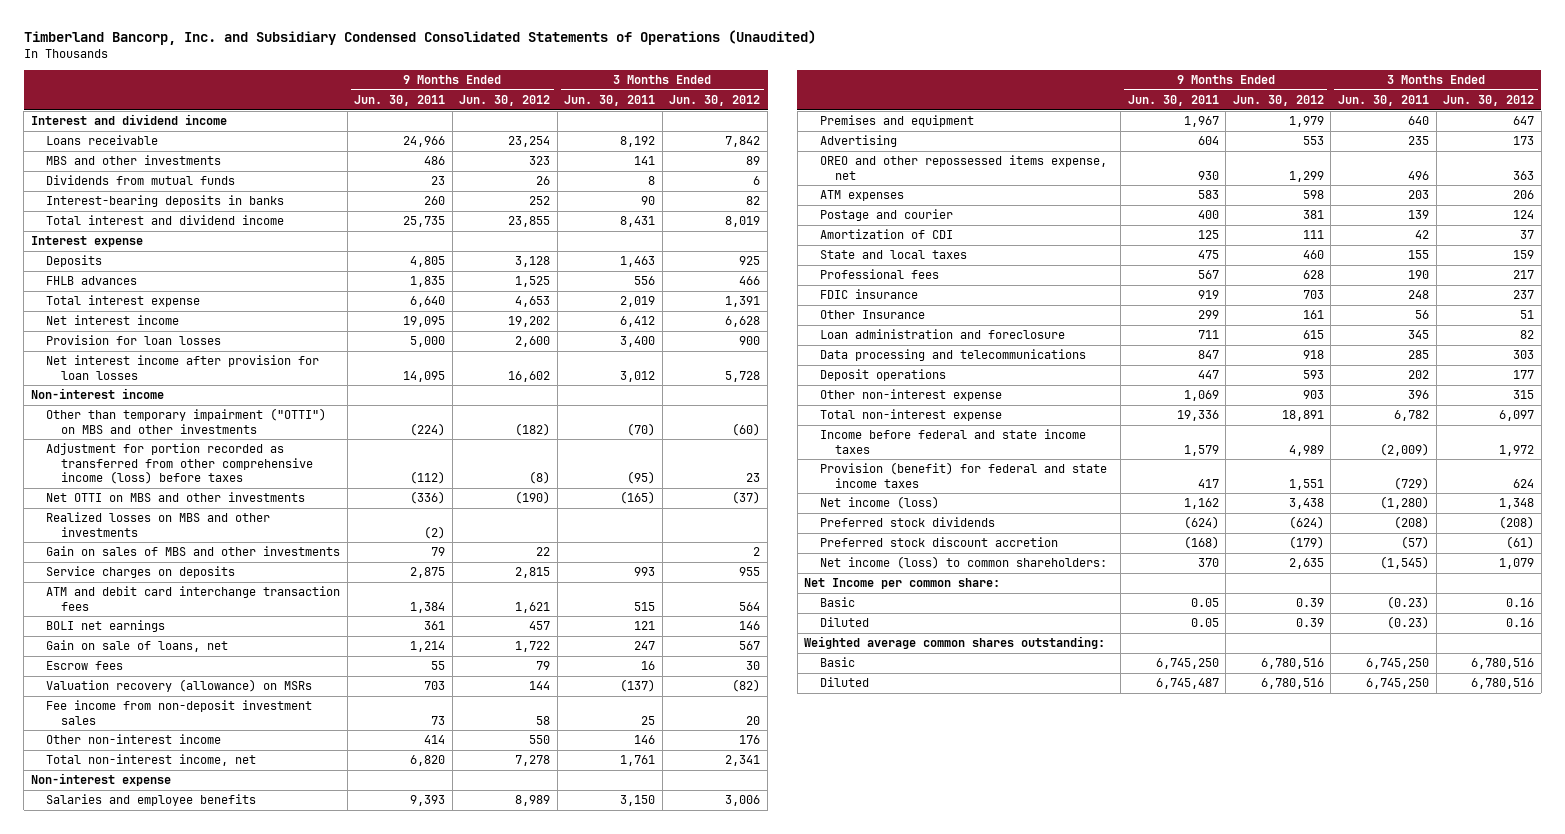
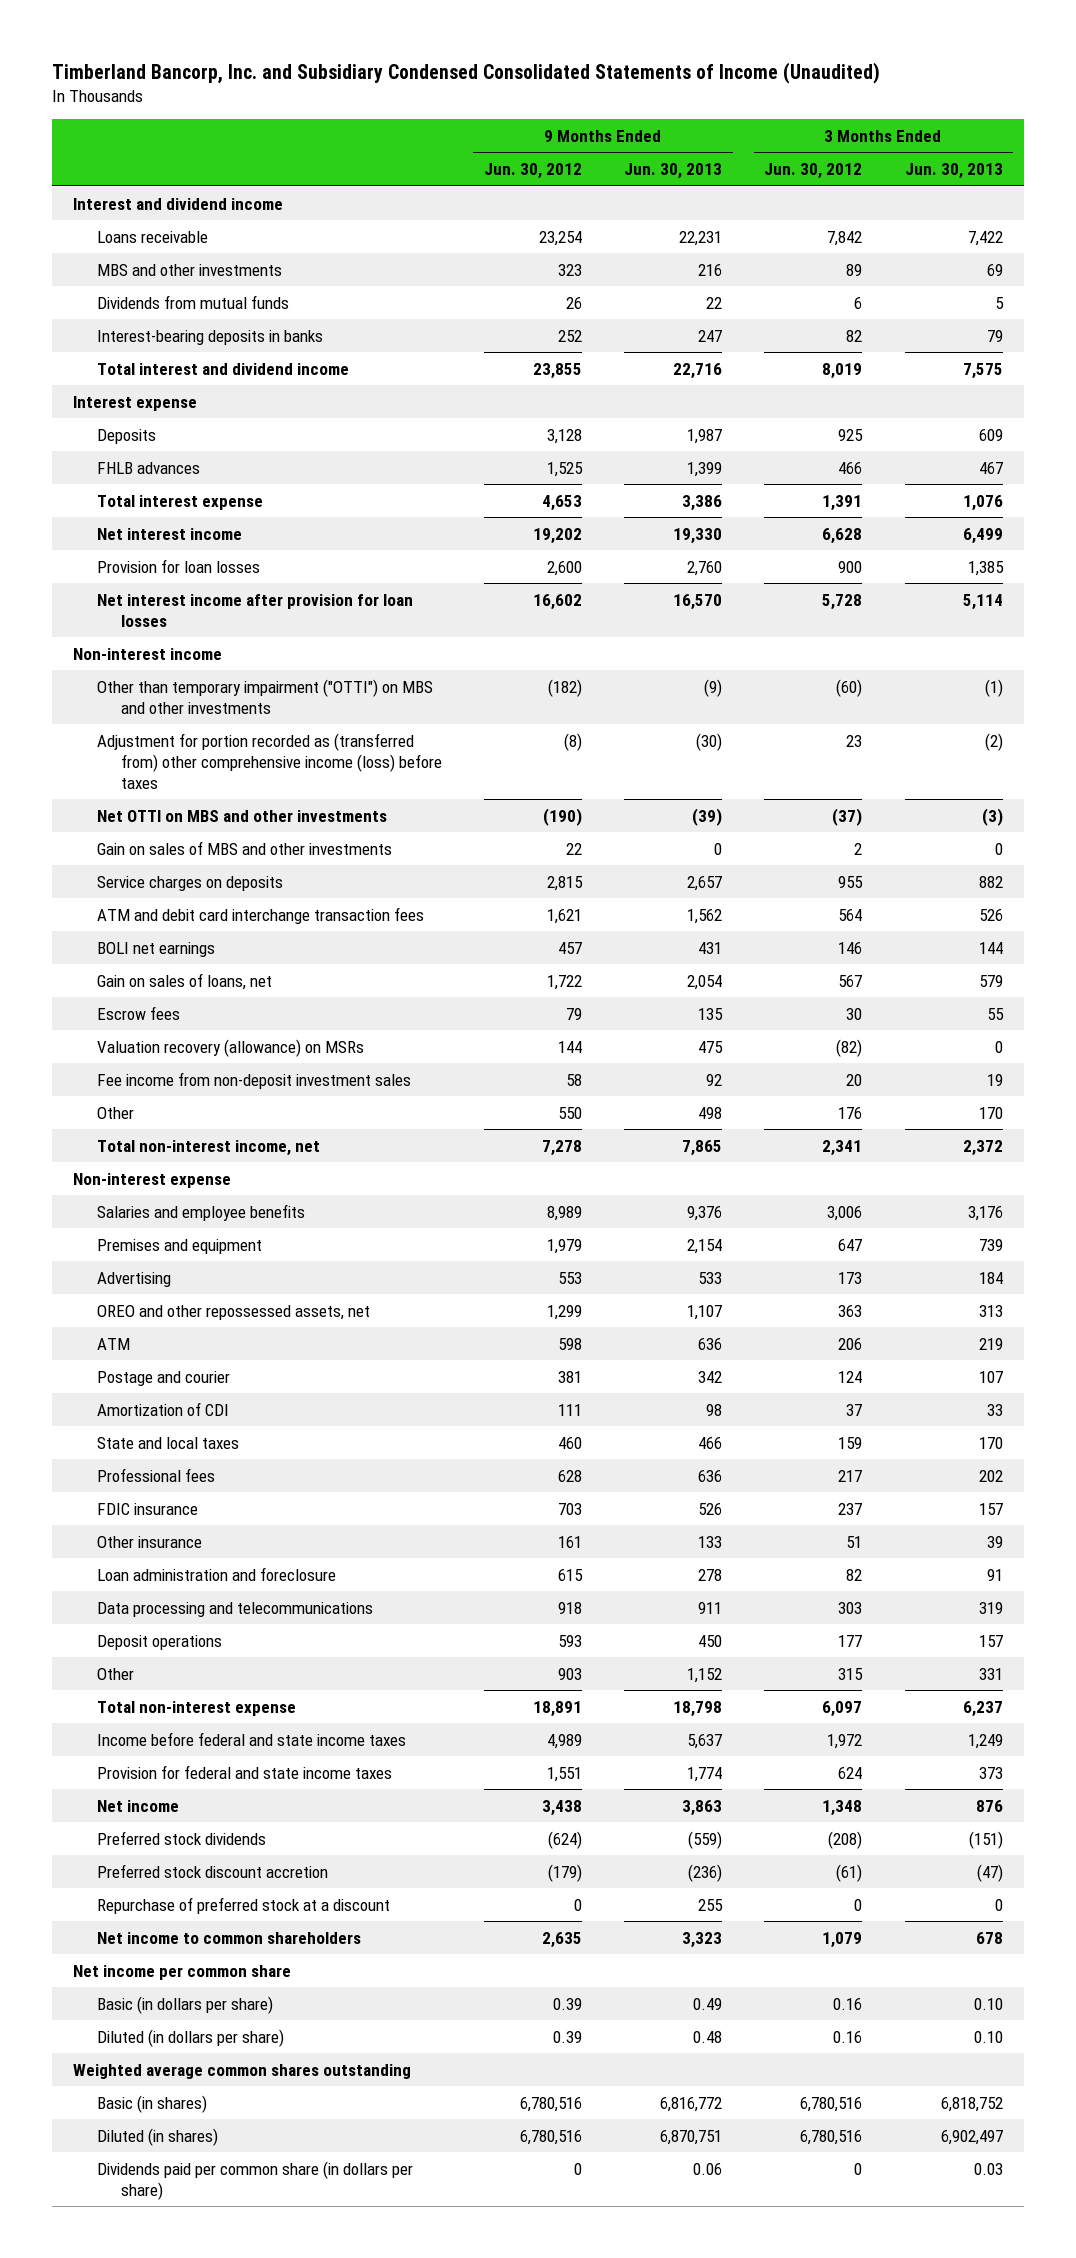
[23,29,816,45] Timberland Bancorp, Inc. and Subsidiary Condensed Consolidated Statements of Operations (Unaudited) -> [52,61,881,84] Timberland Bancorp, Inc. and Subsidiary Condensed Consolidated Statements of Income (Unaudited)
[354,95,446,107] Jun. 30, 2011 -> none
[564,95,656,107] Jun. 30, 2011 -> none
none -> [624,163,723,180] Jun. 30, 2013
none -> [904,163,1003,180] Jun. 30, 2013
[45,443,314,485] Adjustment for portion recorded as transferred from other comprehensive income (loss) before taxes -> [97,732,442,789] Adjustment for portion recorded as (transferred from) other comprehensive income (loss) before taxes
[45,512,270,537] Realized losses on MBS and other investments -> none
[45,640,228,653] Gain on sale of loans, net -> [97,972,273,990] Gain on sales of loans, net
[45,734,221,745] Other non-interest income -> [97,1106,135,1119] Other
[819,155,1107,180] OREO and other repossessed items expense, net -> [97,1304,371,1320] OREO and other repossessed assets, net
[819,190,904,202] ATM expenses -> [97,1337,131,1350] ATM
[819,310,925,320] Other Insurance -> [97,1535,203,1548] Other insurance
[819,389,1002,402] Other non-interest expense -> [97,1667,135,1680] Other
[819,462,1107,488] Provision (benefit) for federal and state income taxes -> [97,1764,393,1779] Provision for federal and state income taxes
[819,496,939,510] Net income (loss) -> [97,1799,180,1812] Net income
none -> [97,1896,391,1914] Repurchase of preferred stock at a discount
[819,556,1107,570] Net income (loss) to common shareholders: -> [97,1931,362,1944] Net income to common shareholders
[804,578,1001,590] Net Income per common share: -> [73,1964,292,1980] Net income per common share
[819,597,855,608] Basic -> [97,1995,274,2014] Basic (in dollars per share)
[819,617,869,628] Diluted -> [97,2028,285,2047] Diluted (in dollars per share)
[804,636,1106,650] Weighted average common shares outstanding: -> [73,2063,412,2079] Weighted average common shares outstanding
[819,657,855,668] Basic -> [97,2094,208,2113] Basic (in shares)
[819,677,869,688] Diluted -> [97,2127,219,2146] Diluted (in shares)
none -> [97,2160,414,2200] Dividends paid per common share (in dollars per share)

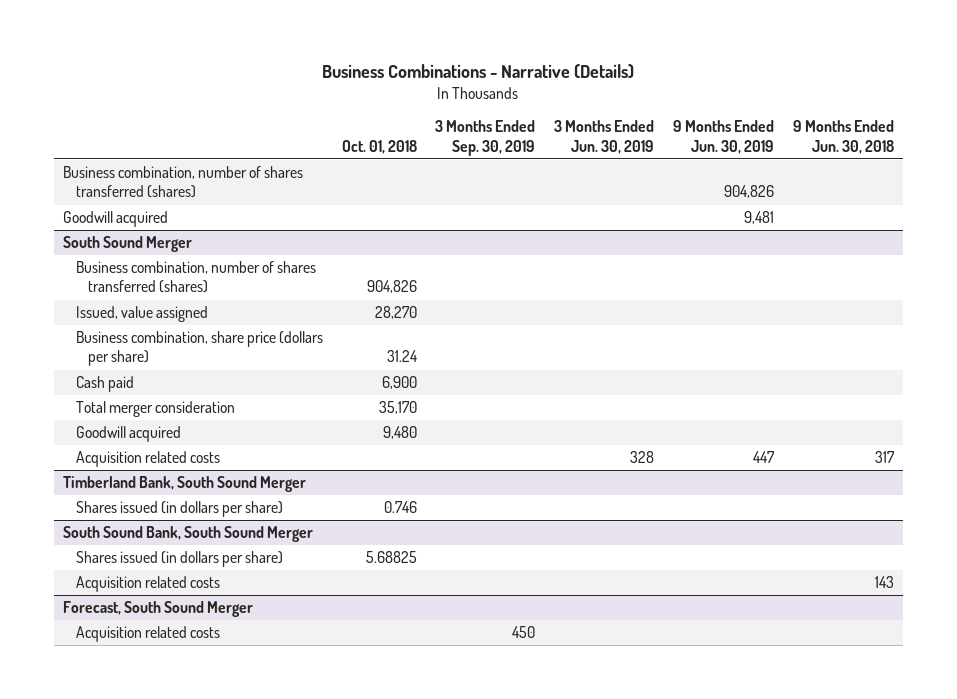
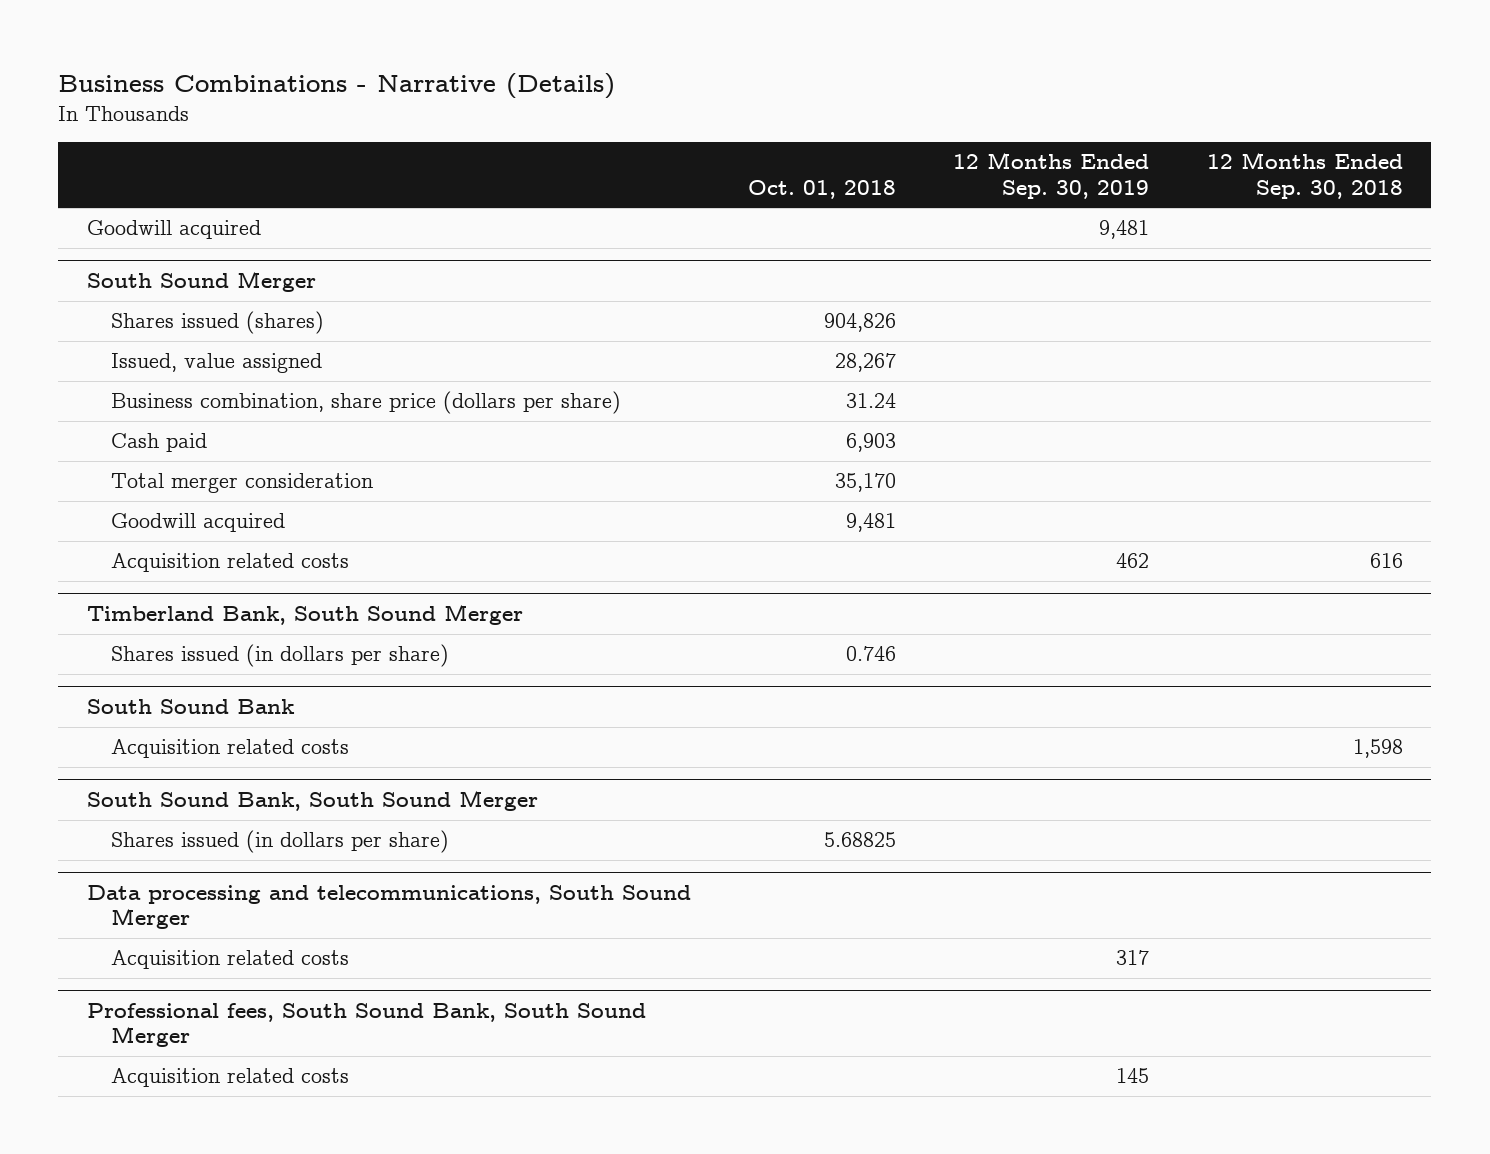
[435,120,536,156] 3 Months Ended Sep. 30, 2019 -> none
[554,120,655,154] 3 Months Ended Jun. 30, 2019 -> none
[672,120,774,154] 9 Months Ended Jun. 30, 2019 -> none
[792,120,894,154] 9 Months Ended Jun. 30, 2018 -> none
none -> [953,152,1150,199] 12 Months Ended Sep. 30, 2019
none -> [1206,152,1403,199] 12 Months Ended Sep. 30, 2018
[62,166,303,199] Business combination, number of shares transferred (shares) -> none
[75,261,316,294] Business combination, number of shares transferred (shares) -> [111,311,325,335] Shares issued (shares)
[374,306,417,320] 28,270 -> [835,353,897,373] 28,267
[381,376,417,390] 6,900 -> [846,433,897,453] 6,903
[382,426,417,440] 9,480 -> [846,513,897,533] 9,481
none -> [86,699,295,715] South Sound Bank
none -> [111,739,350,759] Acquisition related costs
none -> [86,885,691,930] Data processing and telecommunications, South Sound Merger
[62,601,253,618] Forecast, South Sound Merger -> none
none -> [86,1003,646,1048] Professional fees, South Sound Bank, South Sound Merger

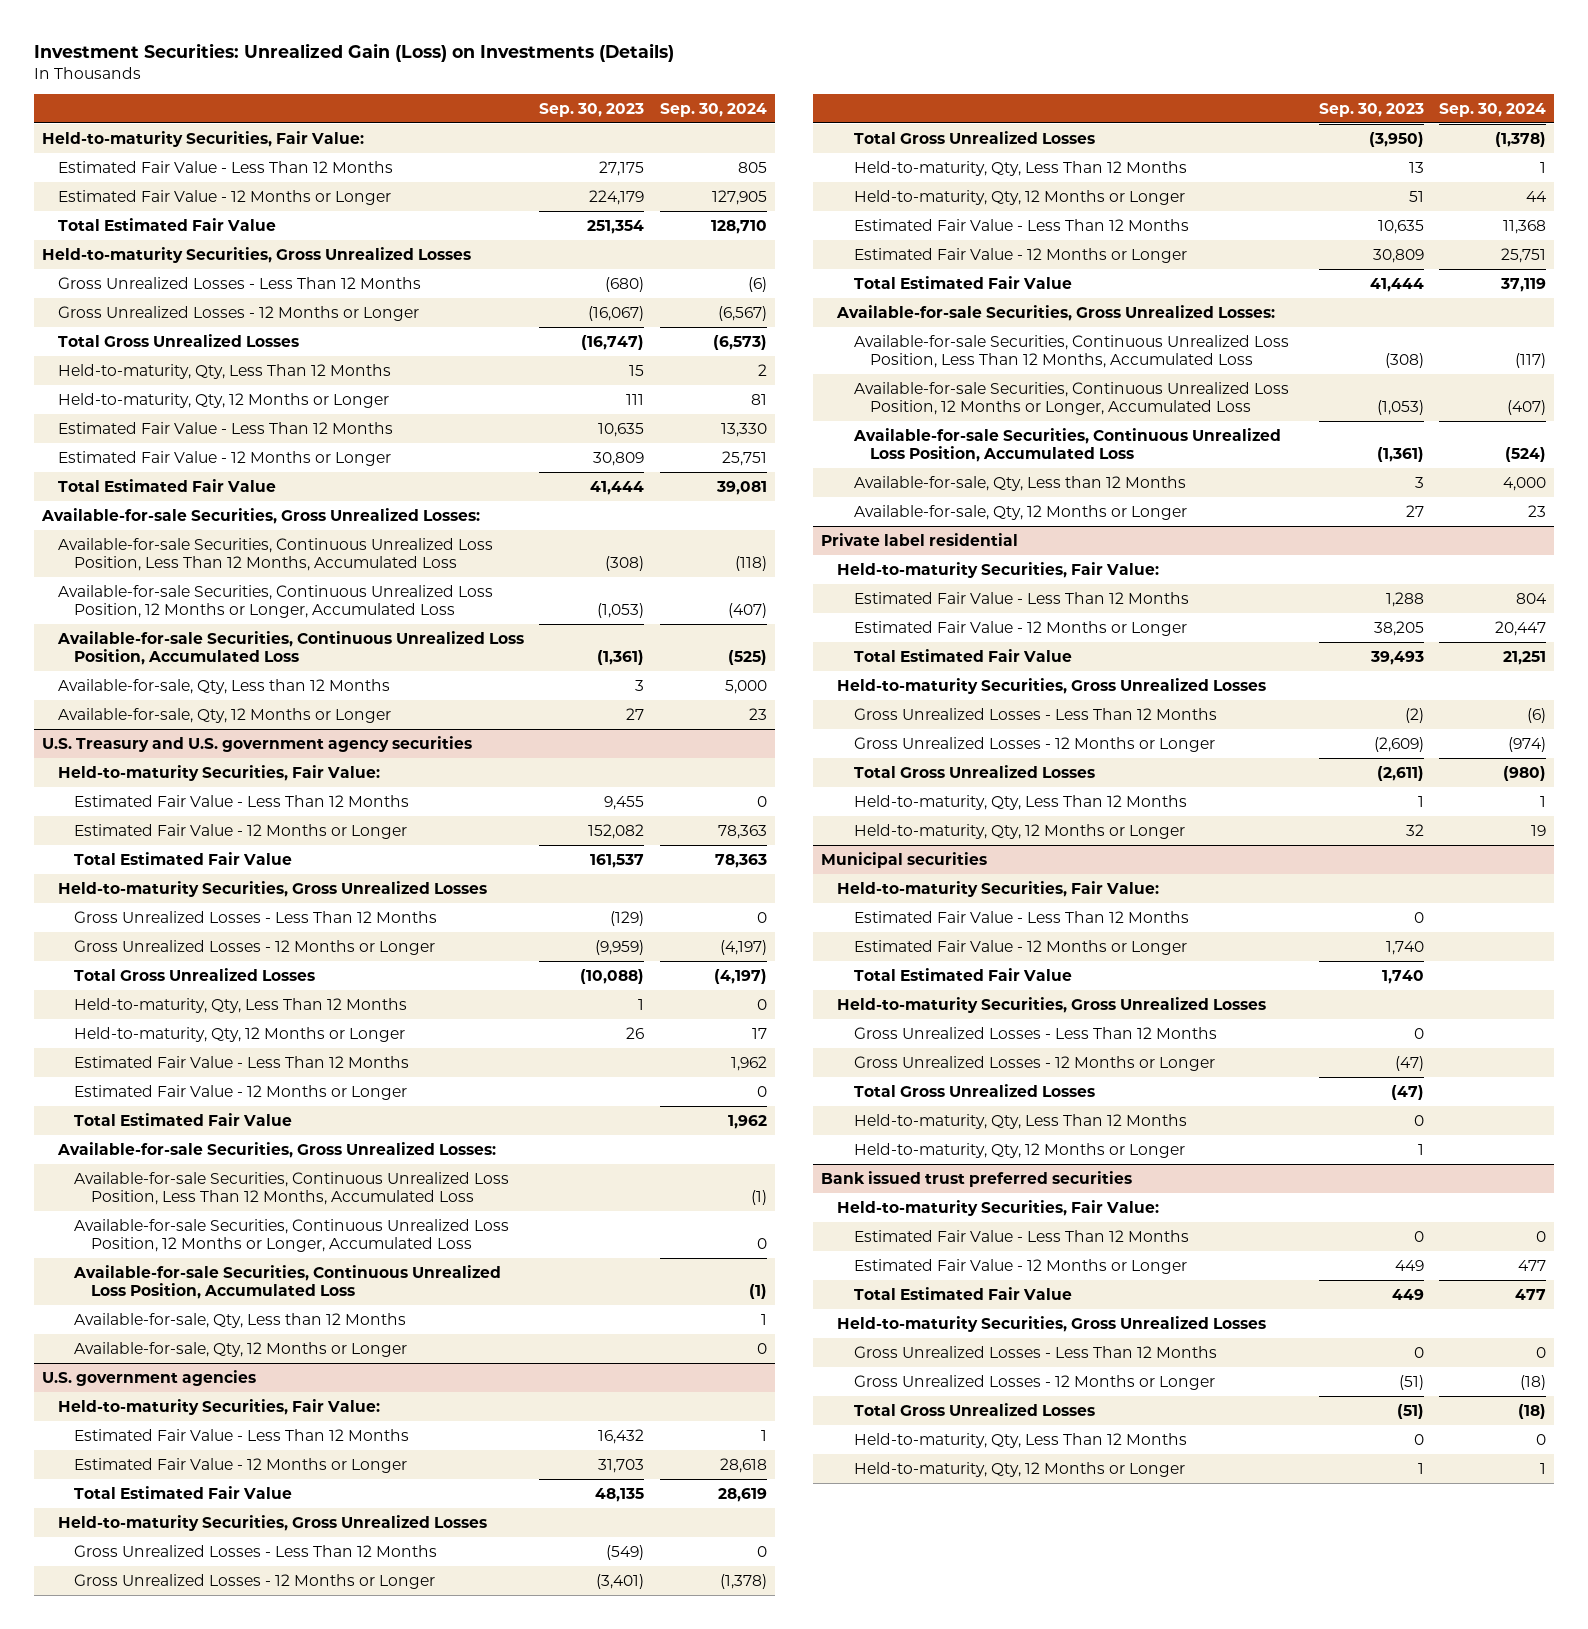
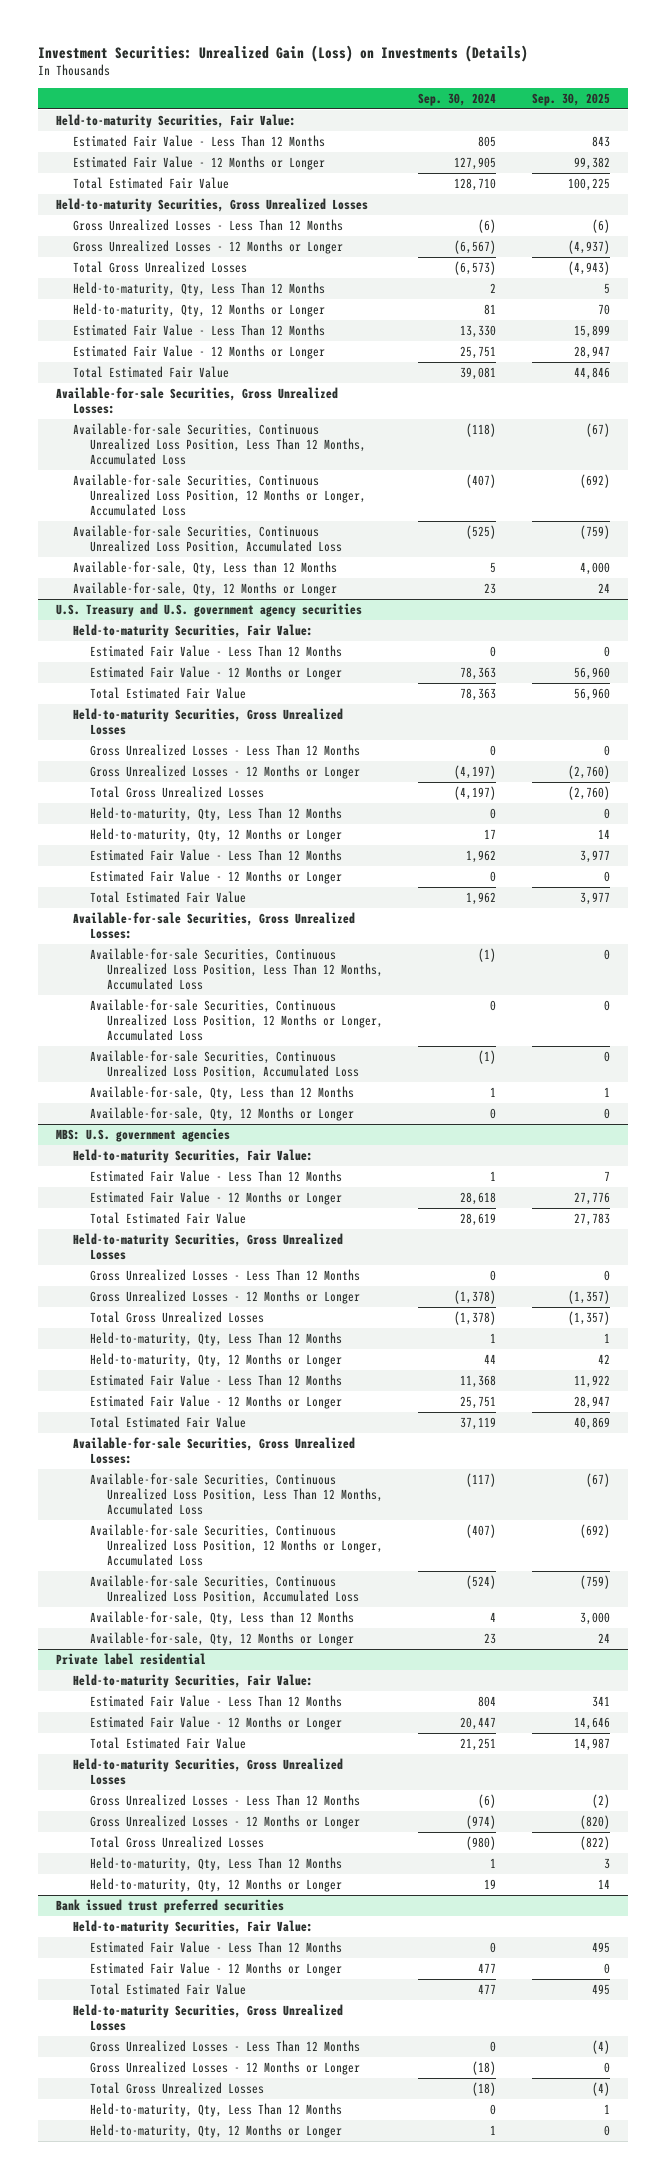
[539,102,645,117] Sep. 30, 2023 -> none
none -> [532,92,611,106] Sep. 30, 2025
[724,679,767,694] 5,000 -> [490,561,497,573] 5
[41,1369,256,1386] U.S. government agencies -> [55,1127,230,1142] MBS: U.S. government agencies
[1503,476,1547,491] 4,000 -> [490,1611,497,1622] 4
[820,851,987,868] Municipal securities -> none
[837,880,1160,897] Held-to-maturity Securities, Fair Value: -> none
[853,910,1189,923] Estimated Fair Value - Less Than 12 Months -> none
[853,939,1187,955] Estimated Fair Value - 12 Months or Longer -> none
[853,967,1072,981] Total Estimated Fair Value -> none
[837,996,1267,1013] Held-to-maturity Securities, Gross Unrealized Losses -> none
[853,1026,1217,1039] Gross Unrealized Losses - Less Than 12 Months -> none
[853,1055,1215,1071] Gross Unrealized Losses - 12 Months or Longer -> none
[853,1083,1095,1097] Total Gross Unrealized Losses -> none
[853,1113,1187,1129] Held-to-maturity, Qty, Less Than 12 Months -> none
[853,1142,1185,1158] Held-to-maturity, Qty, 12 Months or Longer -> none

